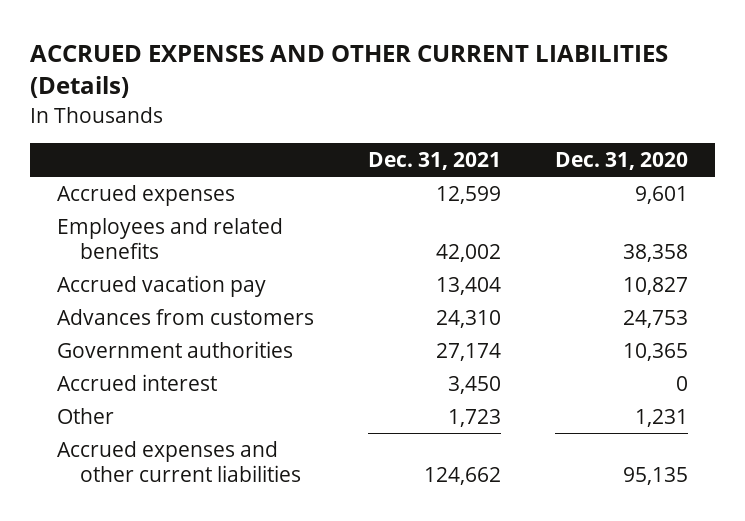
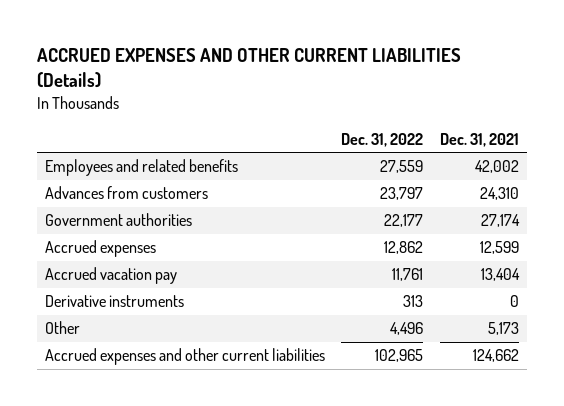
[555,152,689,171] Dec. 31, 2020 -> none
none -> [341,132,424,147] Dec. 31, 2022
[56,373,217,391] Accrued interest -> none
[56,184,235,206] Accrued expenses -> [44,240,156,258] Accrued expenses
[56,274,266,297] Accrued vacation pay -> [44,267,177,285] Accrued vacation pay
none -> [44,295,184,308] Derivative instruments
[447,408,501,427] 1,723 -> [487,322,519,336] 5,173

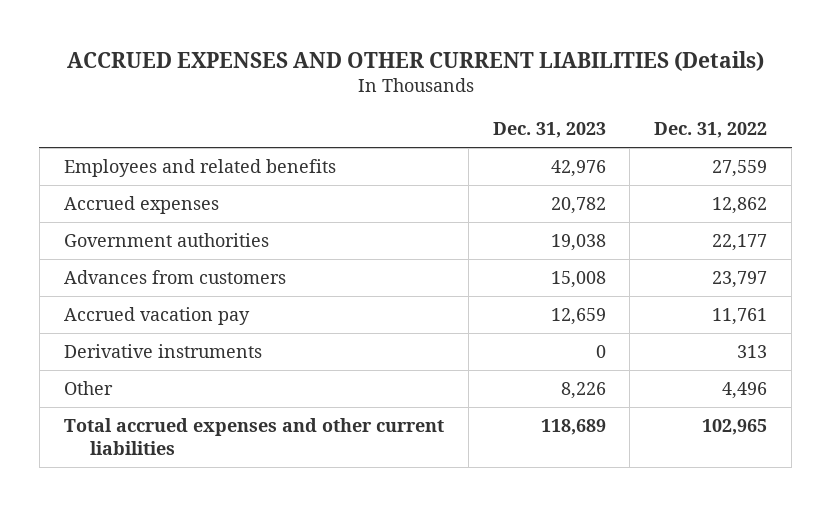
[439,132,519,147] Dec. 31, 2021 -> none
none -> [492,122,606,139] Dec. 31, 2023
[44,213,192,227] Government authorities -> [63,233,269,248] Government authorities
[44,186,208,200] Advances from customers -> [63,270,286,285] Advances from customers
[44,348,325,366] Accrued expenses and other current liabilities -> [63,418,444,456] Total accrued expenses and other current liabilities

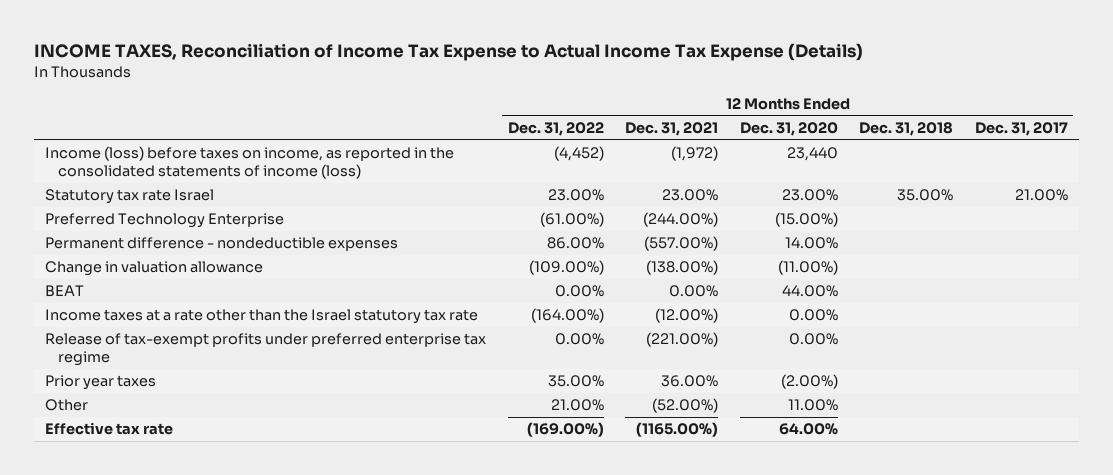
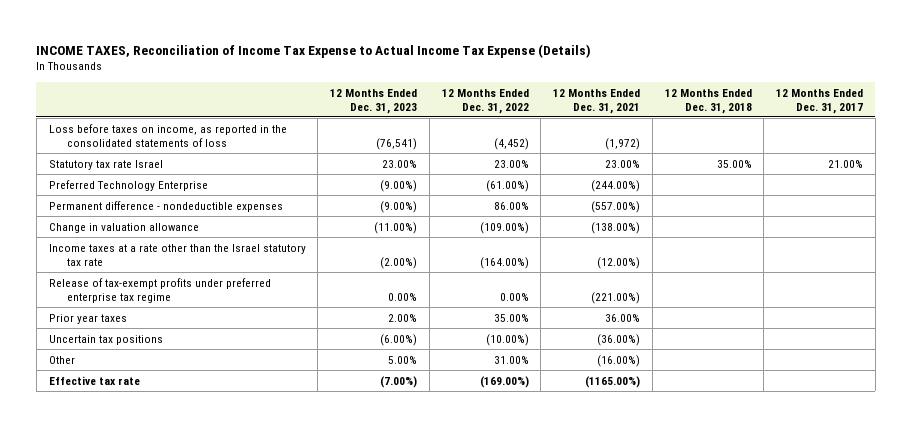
[739,121,838,136] Dec. 31, 2020 -> none
none -> [330,88,418,114] 12 Months Ended Dec. 31, 2023
[45,146,455,179] Income (loss) before taxes on income, as reported in the consolidated statements of income (loss) -> [48,123,287,147] Loss before taxes on income, as reported in the consolidated statements of loss
[45,285,85,298] BEAT -> none
none -> [48,334,163,345] Uncertain tax positions
[550,399,604,412] 21.00% -> [493,355,529,364] 31.00%
[652,398,719,414] (52.00%) -> [597,354,641,367] (16.00%)

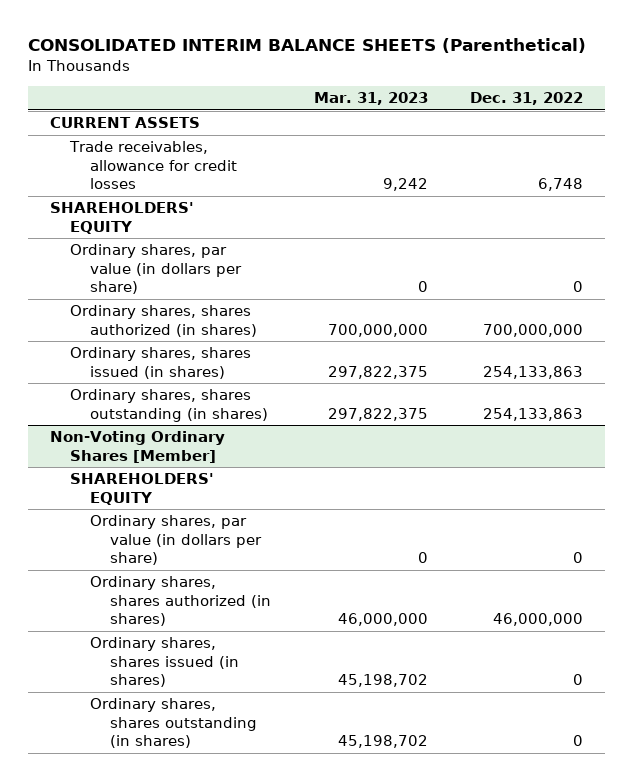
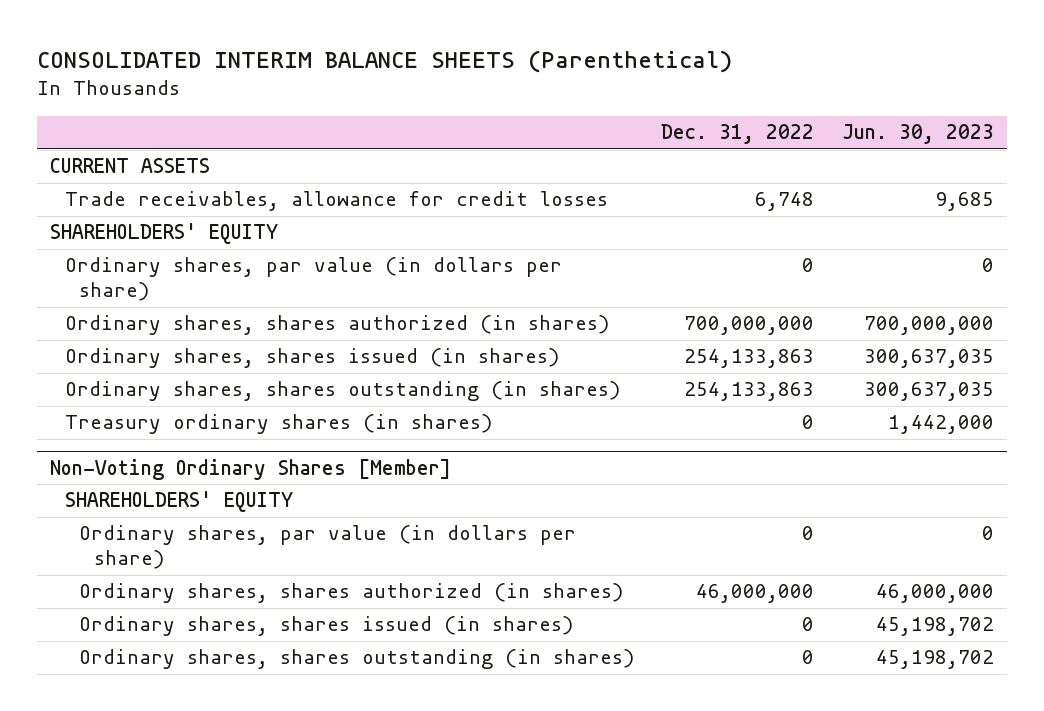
[313,91,428,105] Mar. 31, 2023 -> none
none -> [841,124,994,145] Jun. 30, 2023
none -> [64,414,492,435] Treasury ordinary shares (in shares)

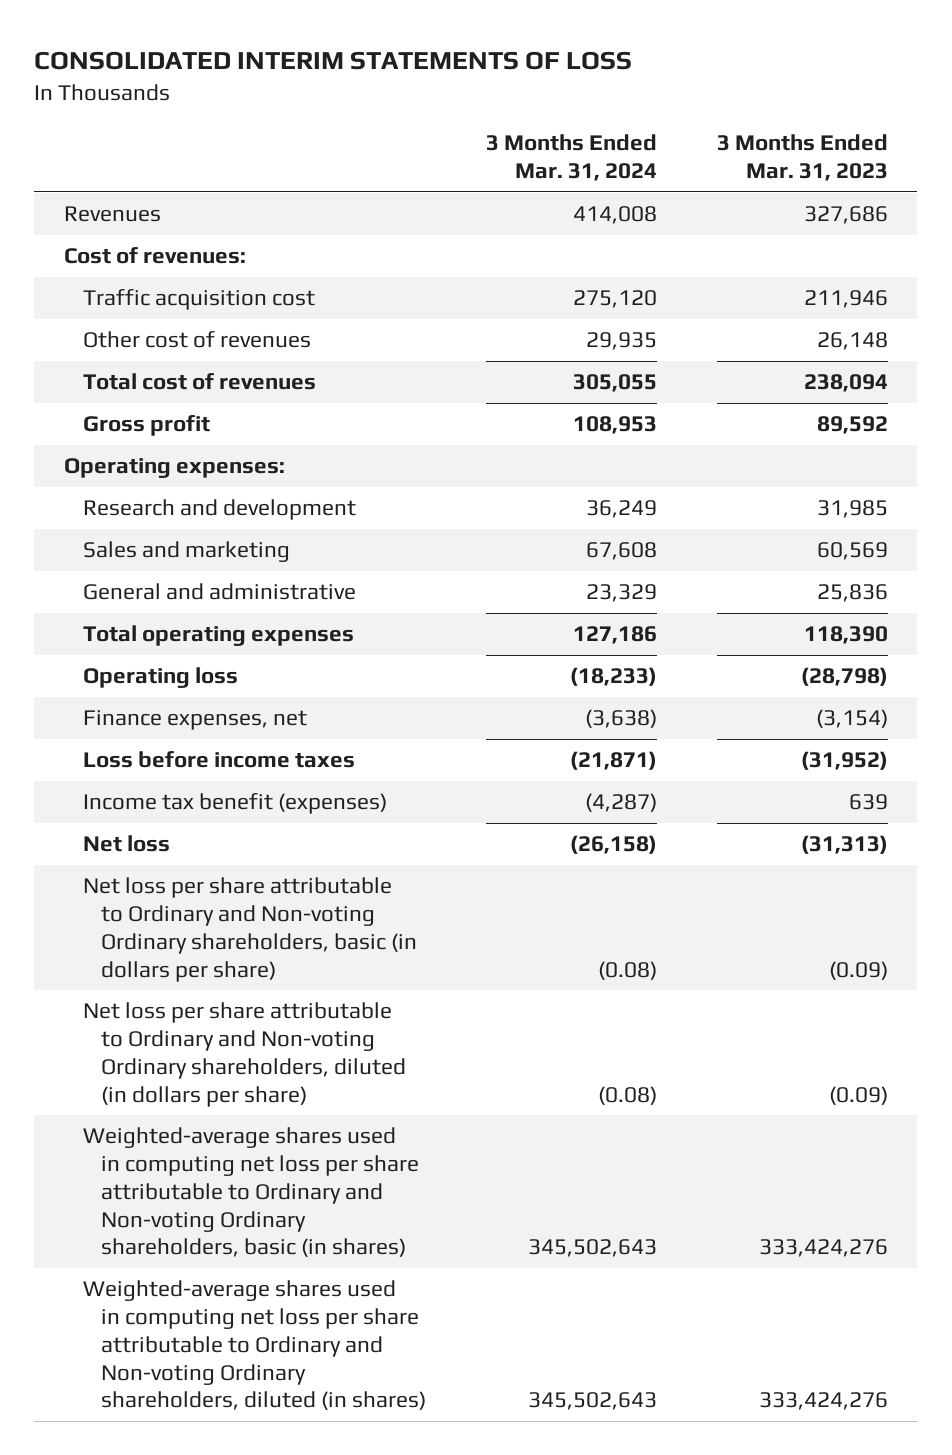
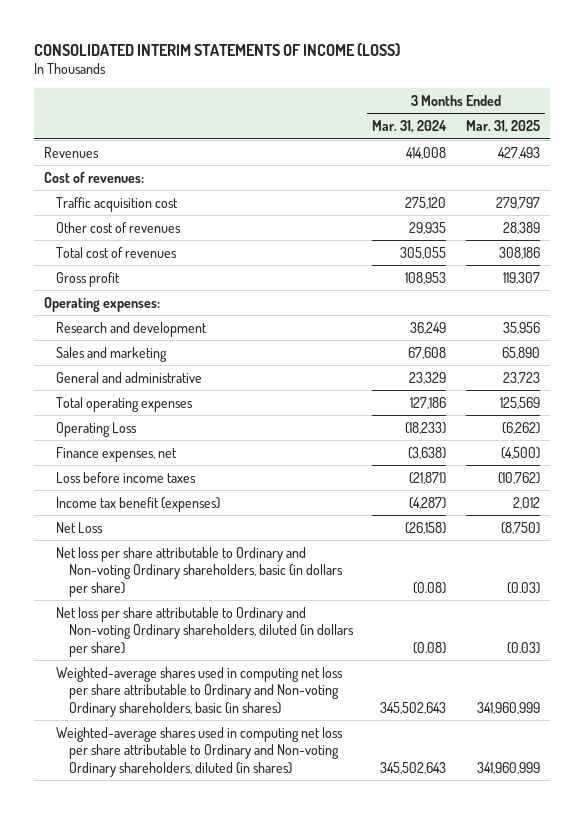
[34,51,633,71] CONSOLIDATED INTERIM STATEMENTS OF LOSS -> [33,42,400,56] CONSOLIDATED INTERIM STATEMENTS OF INCOME (LOSS)
[716,134,888,182] 3 Months Ended Mar. 31, 2023 -> none
none -> [465,120,540,134] Mar. 31, 2025
[82,667,238,689] Operating loss -> [56,421,138,437] Operating Loss
[82,835,170,853] Net loss -> [56,521,104,533] Net Loss

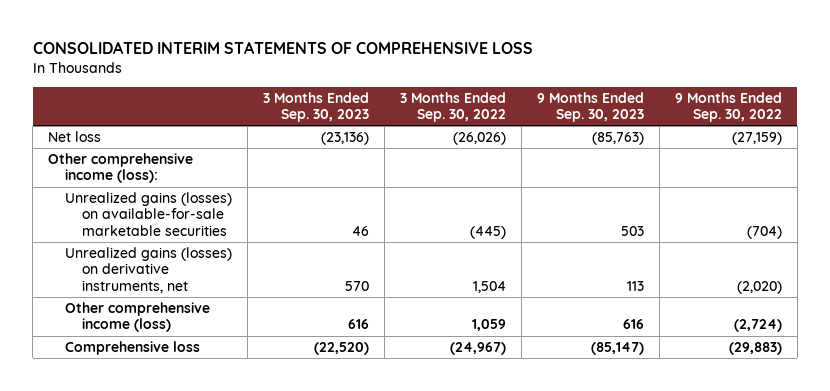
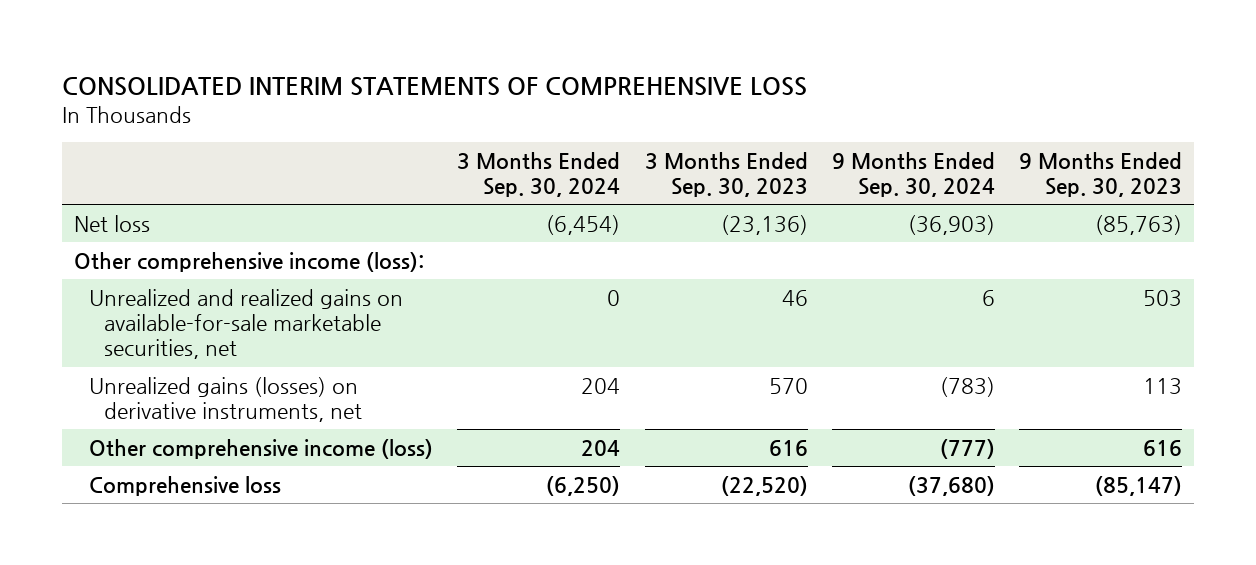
[399,91,506,123] 3 Months Ended Sep. 30, 2022 -> none
[674,91,782,123] 9 Months Ended Sep. 30, 2022 -> none
none -> [457,151,621,197] 3 Months Ended Sep. 30, 2024
none -> [831,151,995,197] 9 Months Ended Sep. 30, 2024
[64,192,232,236] Unrealized gains (losses) on available-for-sale marketable securities -> [88,288,403,360] Unrealized and realized gains on available-for-sale marketable securities, net

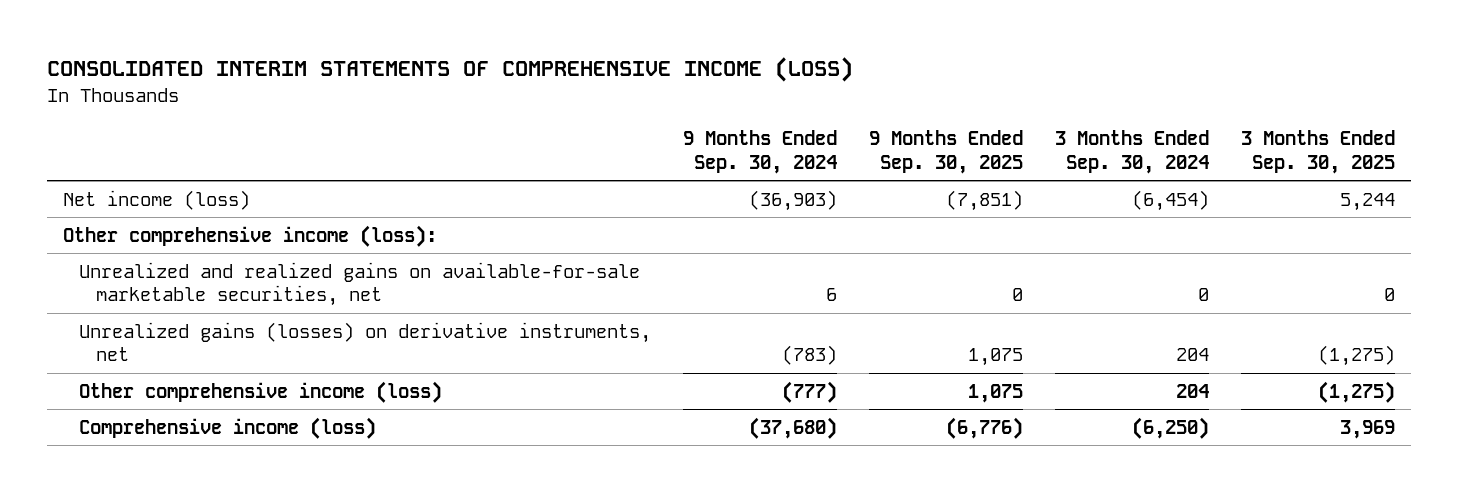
[62,76,808,96] CONSOLIDATED INTERIM STATEMENTS OF COMPREHENSIVE LOSS -> [46,57,853,83] CONSOLIDATED INTERIM STATEMENTS OF COMPREHENSIVE INCOME (LOSS)
[644,151,808,197] 3 Months Ended Sep. 30, 2023 -> none
[1019,151,1183,197] 9 Months Ended Sep. 30, 2023 -> none
none -> [868,130,1023,174] 9 Months Ended Sep. 30, 2025
none -> [1240,130,1395,174] 3 Months Ended Sep. 30, 2025
[74,214,151,232] Net loss -> [62,189,250,210] Net income (loss)
[88,475,281,496] Comprehensive loss -> [79,416,377,439] Comprehensive income (loss)

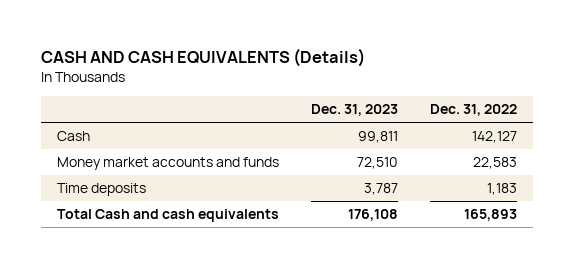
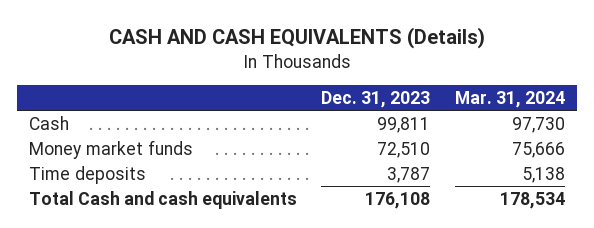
[429,104,517,117] Dec. 31, 2022 -> none
none -> [454,90,565,108] Mar. 31, 2024
[56,157,279,171] Money market accounts and funds -> [29,139,194,159] Money market funds

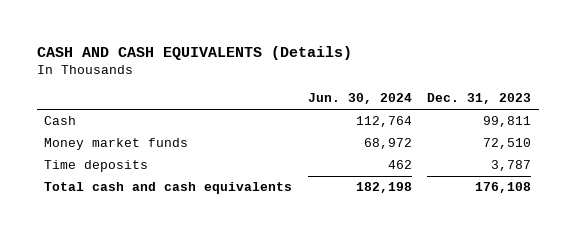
[454,90,565,108] Mar. 31, 2024 -> none
none -> [307,93,412,105] Jun. 30, 2024
[29,190,298,209] Total Cash and cash equivalents -> [44,182,293,195] Total cash and cash equivalents

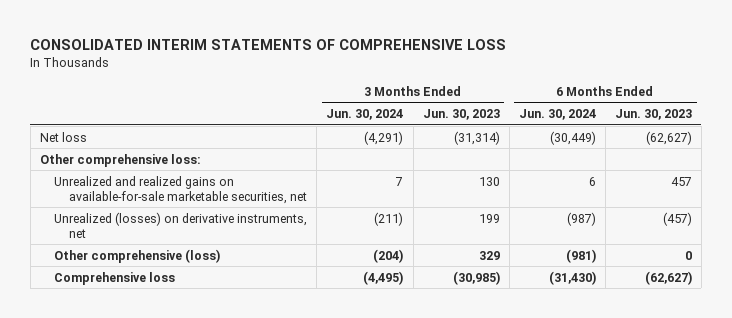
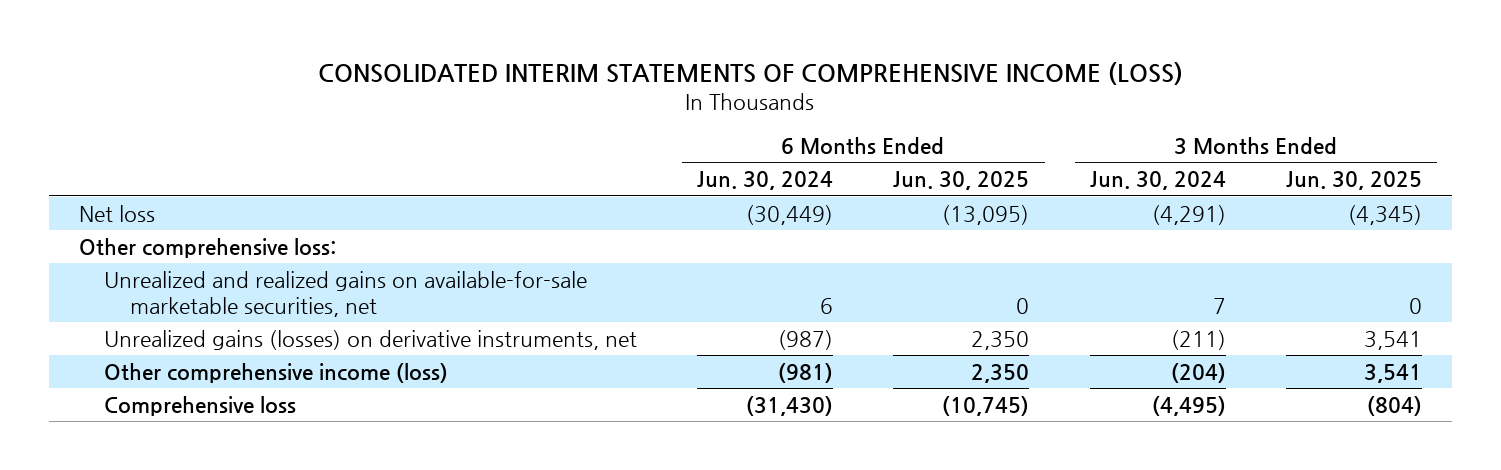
[30,39,507,51] CONSOLIDATED INTERIM STATEMENTS OF COMPREHENSIVE LOSS -> [318,62,1184,86] CONSOLIDATED INTERIM STATEMENTS OF COMPREHENSIVE INCOME (LOSS)
[422,109,500,121] Jun. 30, 2023 -> none
[614,109,692,121] Jun. 30, 2023 -> none
none -> [893,171,1030,191] Jun. 30, 2025
none -> [1285,171,1422,191] Jun. 30, 2025
[54,211,308,238] Unrealized (losses) on derivative instruments, net -> [104,329,638,350] Unrealized gains (losses) on derivative instruments, net
[54,248,221,263] Other comprehensive (loss) -> [104,362,449,383] Other comprehensive income (loss)

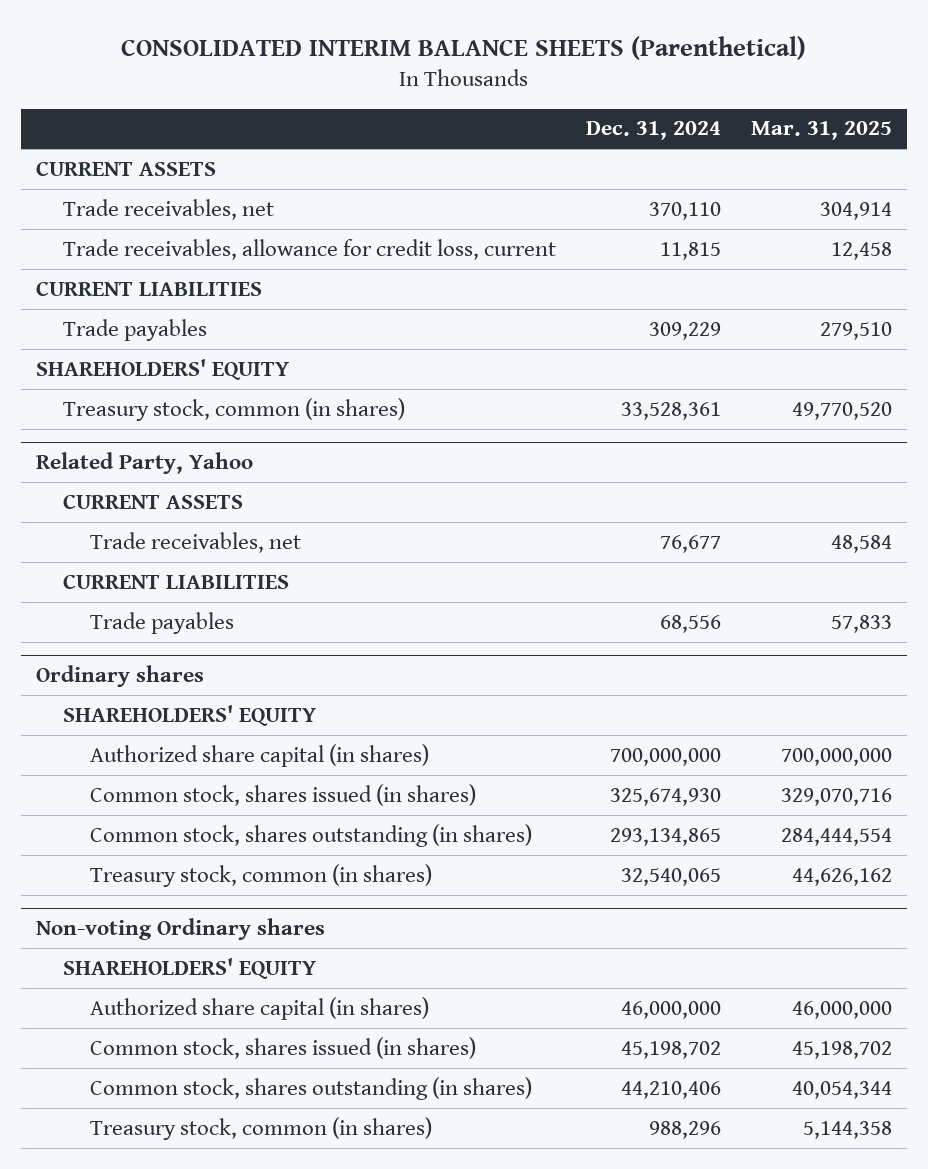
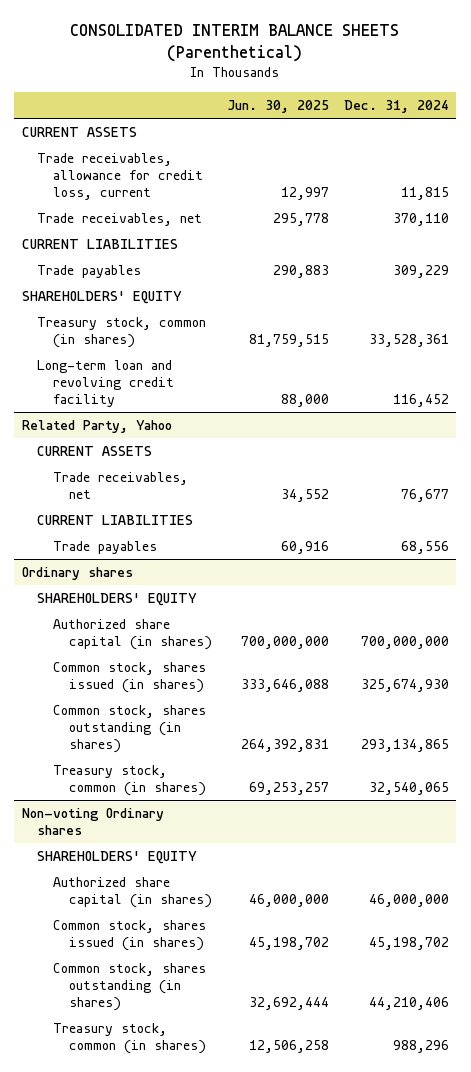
[751,121,893,141] Mar. 31, 2025 -> none
none -> [226,99,329,113] Jun. 30, 2025
[63,198,275,220] Trade receivables, net -> [37,213,203,227] Trade receivables, net
none -> [37,360,174,407] Long-term loan and revolving credit facility

